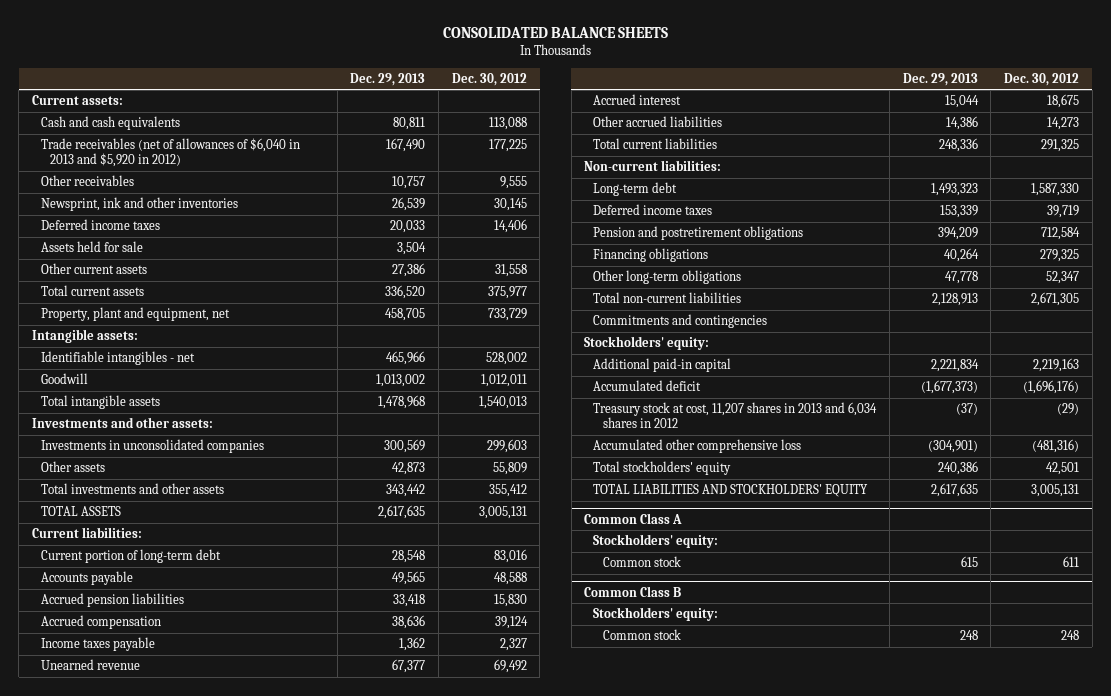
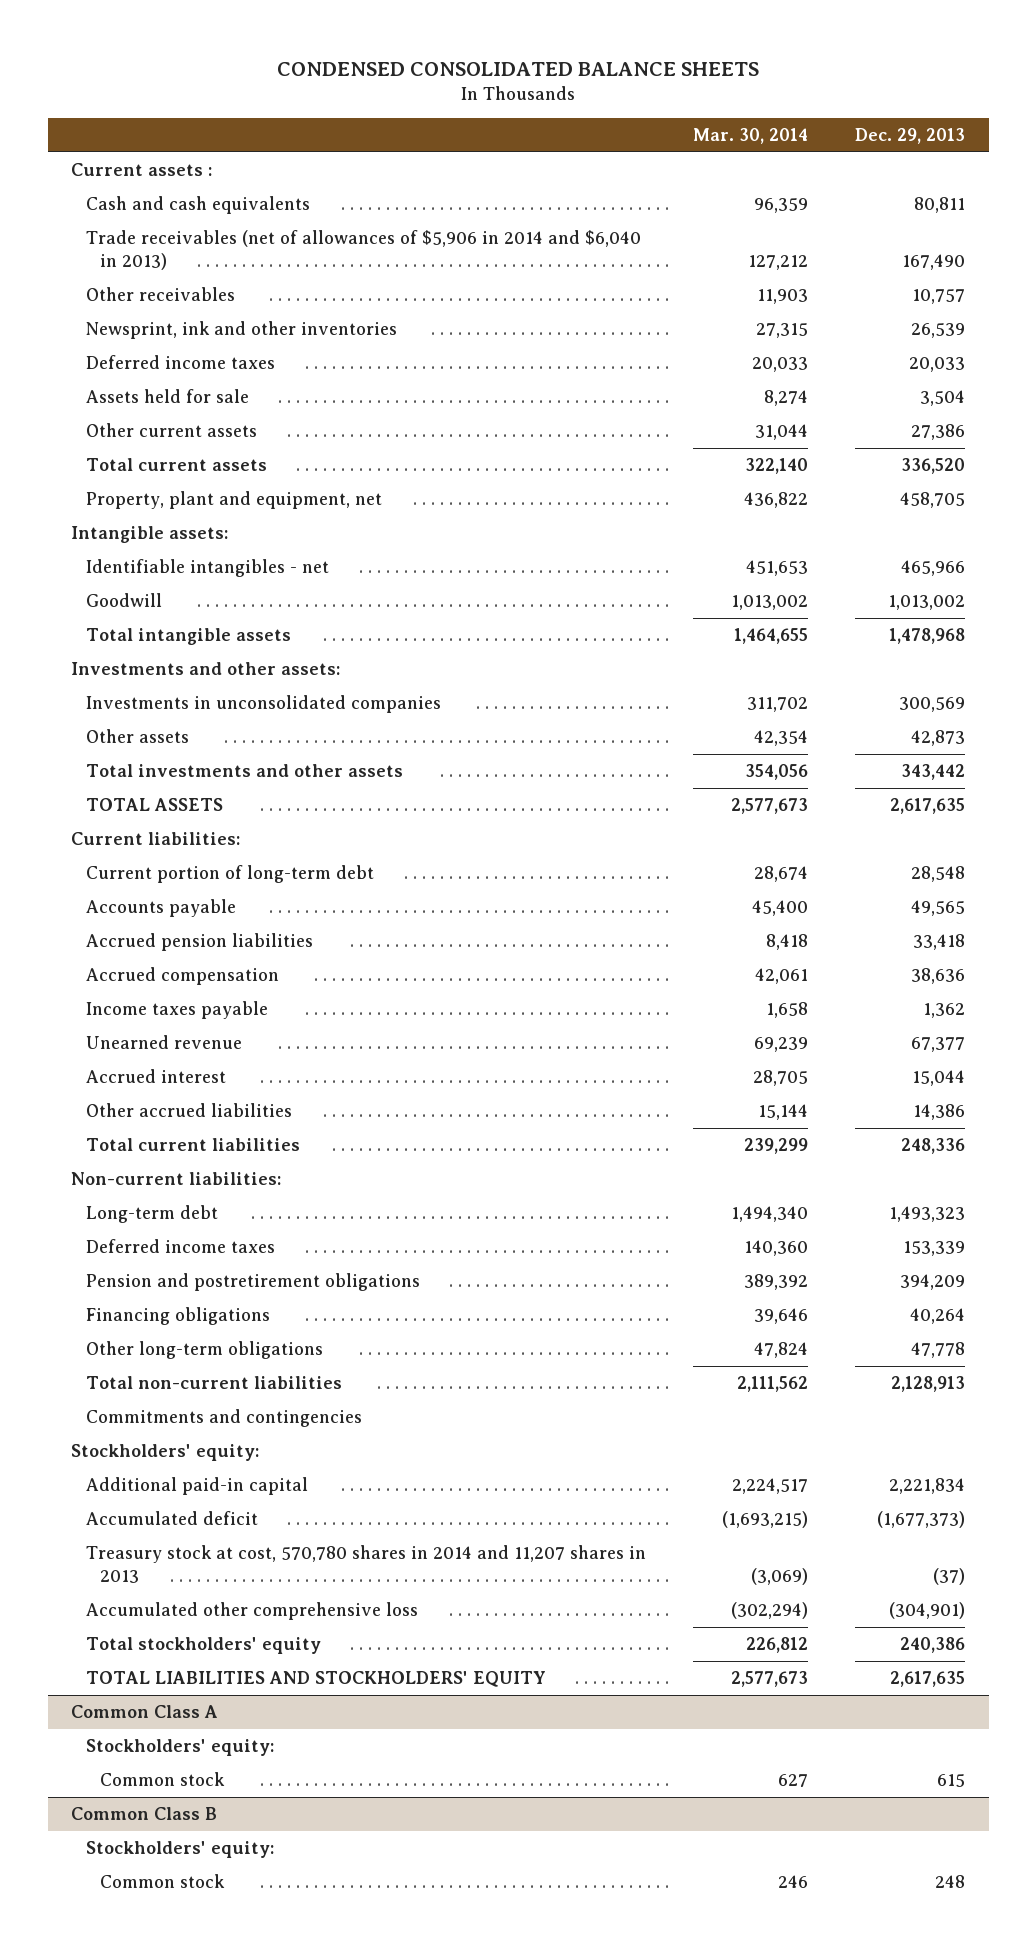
[442,27,668,39] CONSOLIDATED BALANCE SHEETS -> [277,61,760,76] CONDENSED CONSOLIDATED BALANCE SHEETS
[451,72,527,86] Dec. 30, 2012 -> none
none -> [692,128,808,145] Mar. 30, 2014
[31,95,123,106] Current assets: -> [71,163,213,177] Current assets :
[41,138,301,168] Trade receivables (net of allowances of $6,040 in 2013 and $5,920 in 2012) -> [85,230,641,271] Trade receivables (net of allowances of $5,906 in 2014 and $6,040 in 2013)
[593,402,878,429] Treasury stock at cost, 11,207 shares in 2013 and 6,034 shares in 2012 -> [85,1545,646,1584] Treasury stock at cost, 570,780 shares in 2014 and 11,207 shares in 2013

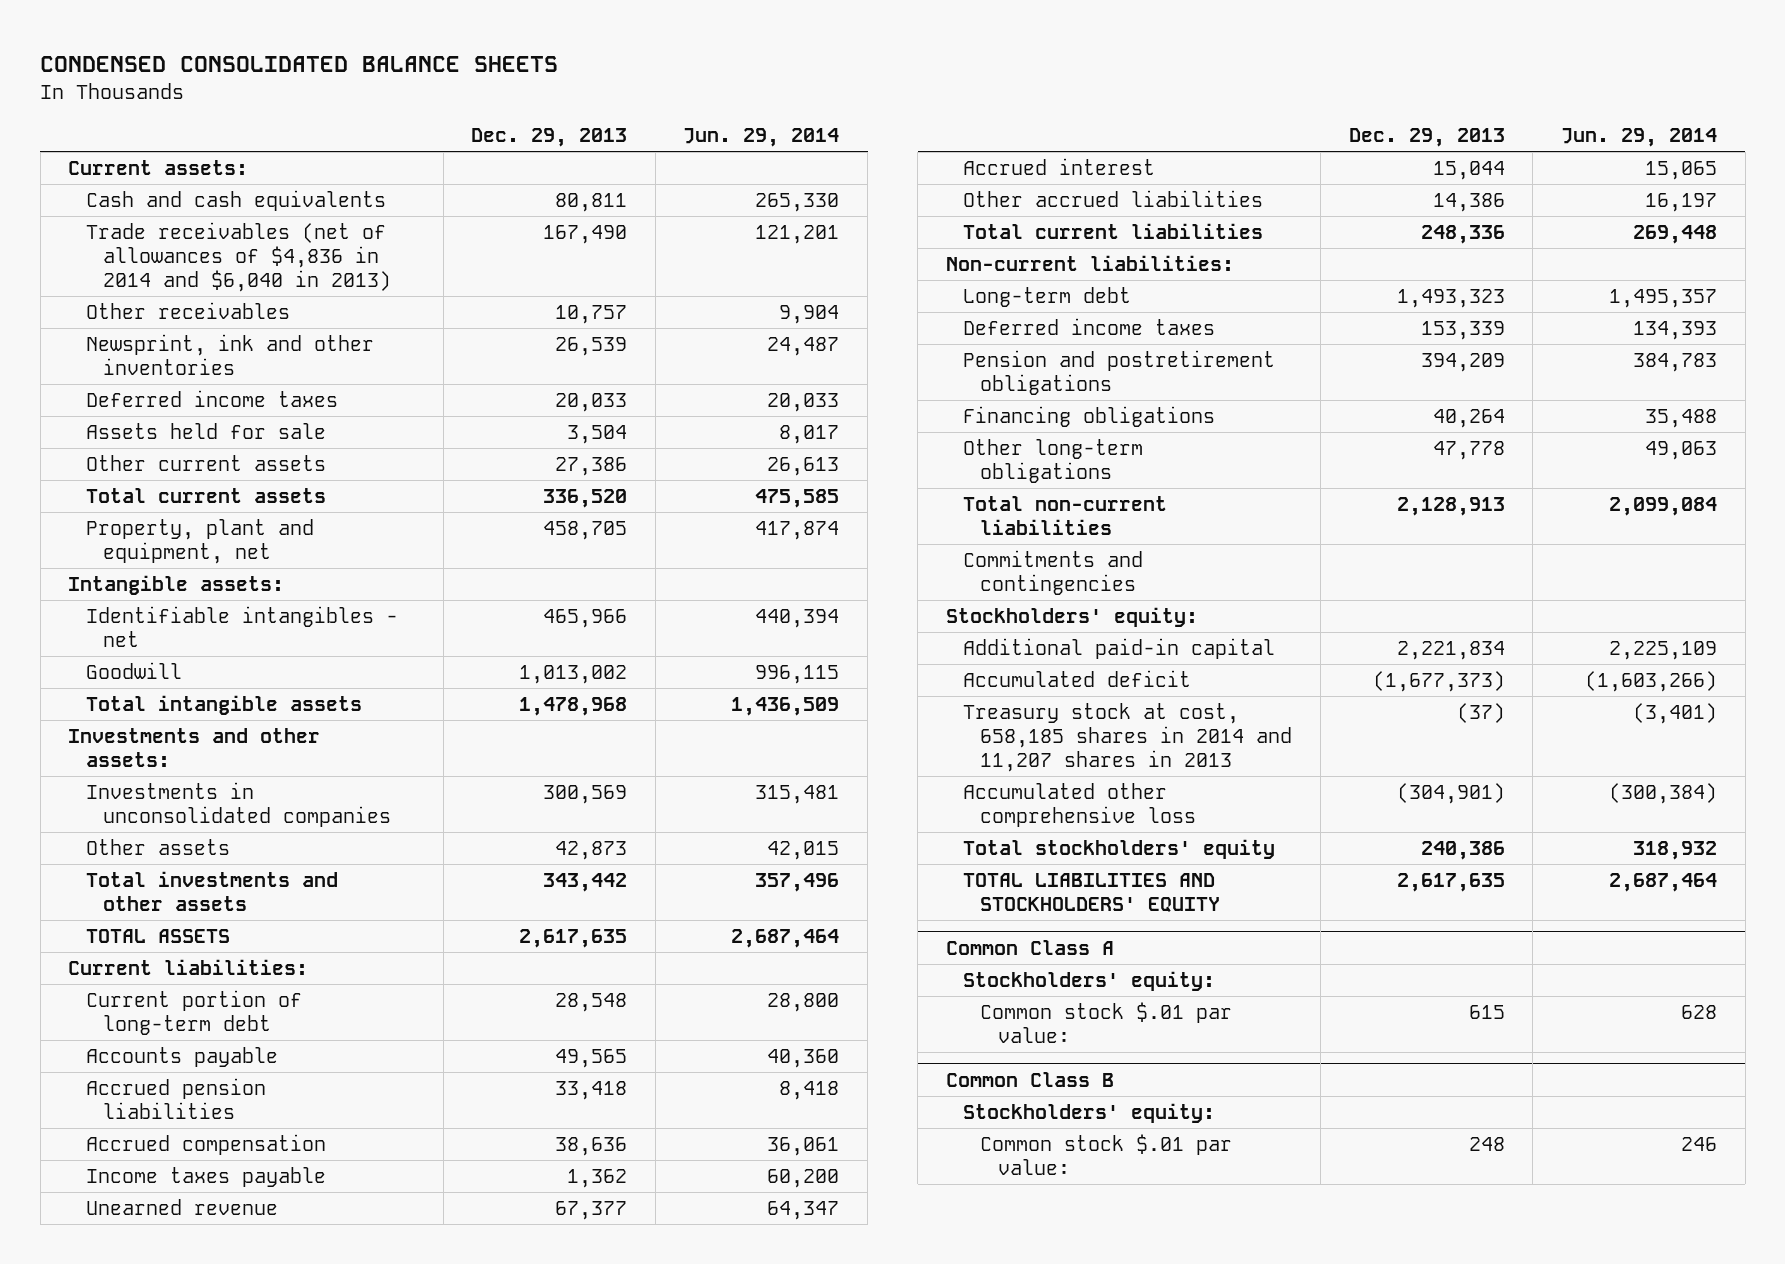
[692,128,808,145] Mar. 30, 2014 -> none
none -> [683,128,840,148] Jun. 29, 2014
[71,163,213,177] Current assets : -> [68,160,249,176] Current assets:
[85,230,641,271] Trade receivables (net of allowances of $5,906 in 2014 and $6,040 in 2013) -> [85,222,391,292] Trade receivables (net of allowances of $4,836 in 2014 and $6,040 in 2013)
[85,1545,646,1584] Treasury stock at cost, 570,780 shares in 2014 and 11,207 shares in 2013 -> [963,703,1293,772] Treasury stock at cost, 658,185 shares in 2014 and 11,207 shares in 2013
[100,1772,226,1787] Common stock -> [980,1002,1233,1044] Common stock $.01 par value:
[100,1874,226,1889] Common stock -> [980,1134,1233,1176] Common stock $.01 par value:

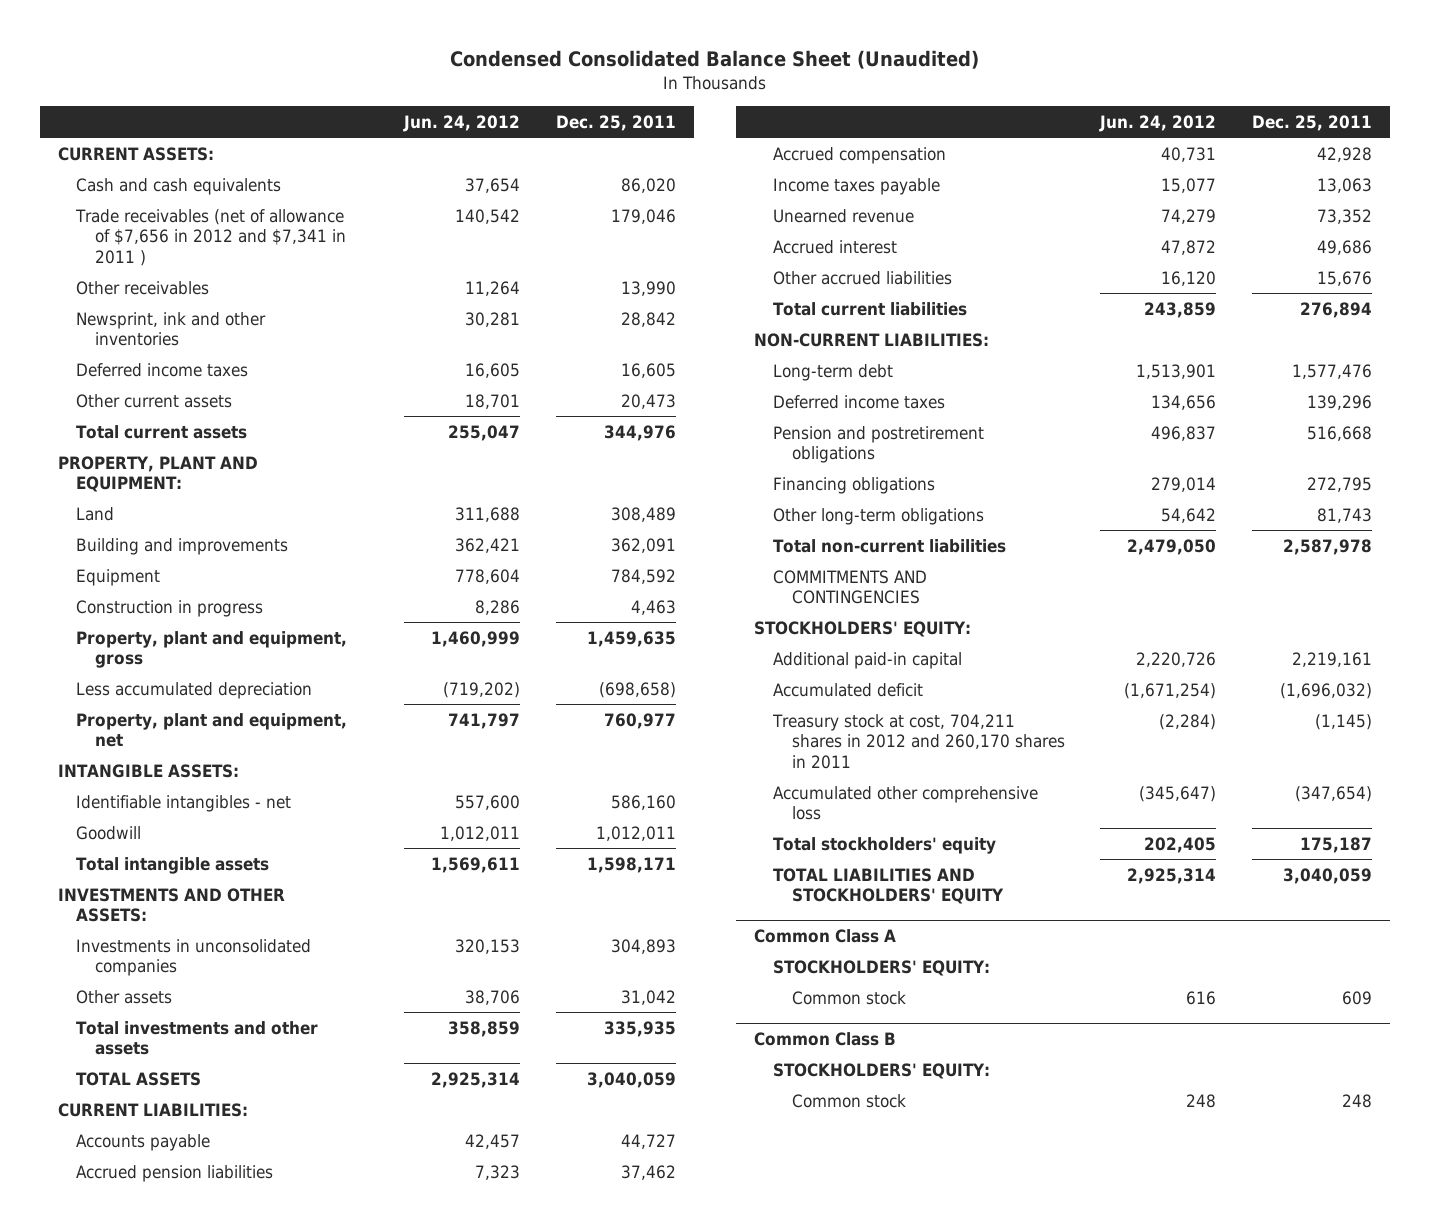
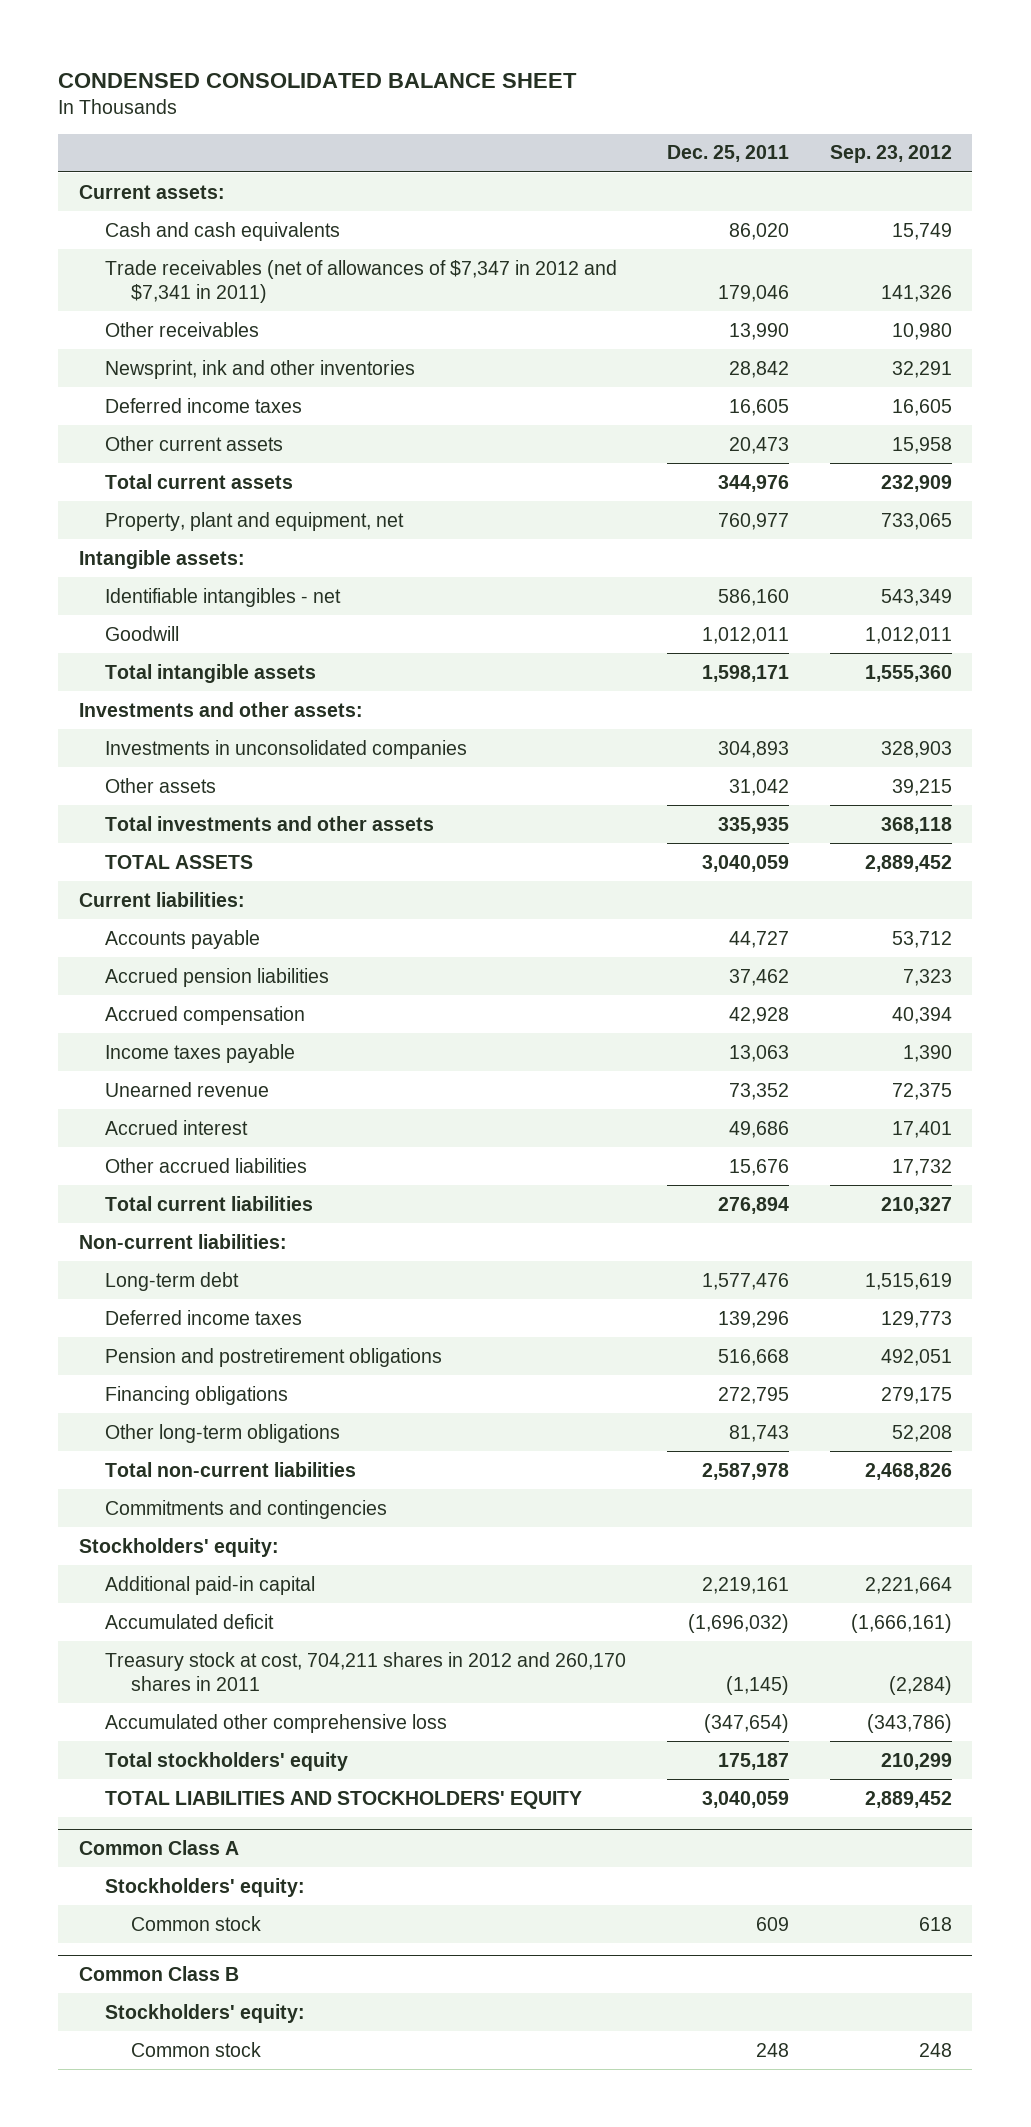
[449,50,979,70] Condensed Consolidated Balance Sheet (Unaudited) -> [58,73,578,89] CONDENSED CONSOLIDATED BALANCE SHEET
[403,114,521,132] Jun. 24, 2012 -> none
none -> [830,145,953,164] Sep. 23, 2012
[57,146,214,161] CURRENT ASSETS: -> [78,184,225,199] Current assets:
[75,208,347,266] Trade receivables (net of allowance of $7,656 in 2012 and $7,341 in 2011 ) -> [105,259,618,304] Trade receivables (net of allowances of $7,347 in 2012 and $7,341 in 2011)
[57,455,258,493] PROPERTY, PLANT AND EQUIPMENT: -> none
[76,506,115,521] Land -> none
[76,537,289,555] Building and improvements -> none
[76,568,161,586] Equipment -> none
[76,599,264,617] Construction in progress -> none
[76,630,348,669] Property, plant and equipment, gross -> none
[76,681,313,699] Less accumulated depreciation -> none
[57,763,239,778] INTANGIBLE ASSETS: -> [78,549,245,569] Intangible assets:
[57,887,285,923] INVESTMENTS AND OTHER ASSETS: -> [78,701,363,717] Investments and other assets:
[57,1102,248,1117] CURRENT LIABILITIES: -> [78,891,245,907] Current liabilities:
[753,332,989,347] NON-CURRENT LIABILITIES: -> [78,1233,287,1249] Non-current liabilities:
[772,569,927,605] COMMITMENTS AND CONTINGENCIES -> [105,1499,388,1519] Commitments and contingencies
[753,620,971,637] STOCKHOLDERS' EQUITY: -> [78,1537,279,1557] Stockholders' equity:
[772,959,990,976] STOCKHOLDERS' EQUITY: -> [105,1877,306,1897] Stockholders' equity:
[772,1062,990,1079] STOCKHOLDERS' EQUITY: -> [105,2003,306,2023] Stockholders' equity:

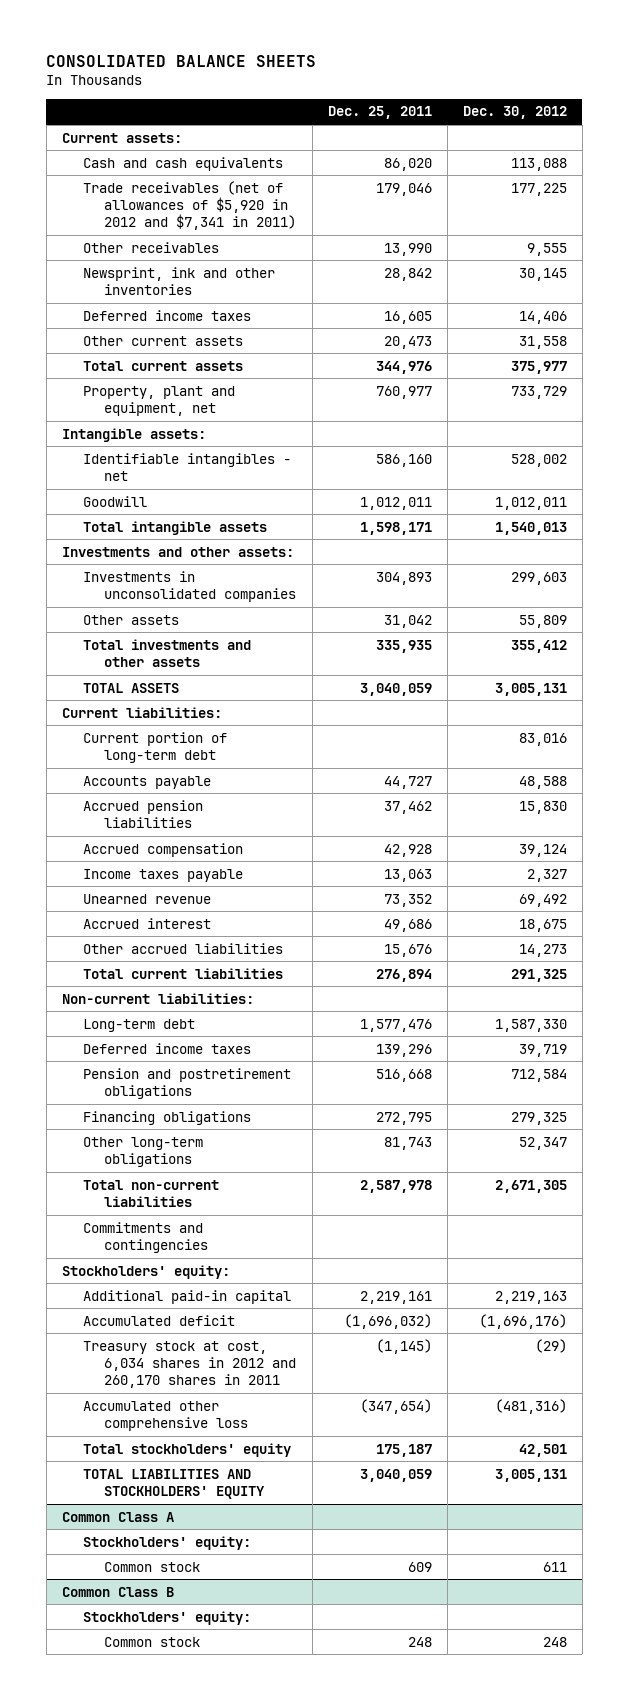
[58,73,578,89] CONDENSED CONSOLIDATED BALANCE SHEET -> [46,55,317,68] CONSOLIDATED BALANCE SHEETS
[830,145,953,164] Sep. 23, 2012 -> none
none -> [462,106,567,120] Dec. 30, 2012
[105,259,618,304] Trade receivables (net of allowances of $7,347 in 2012 and $7,341 in 2011) -> [83,180,297,230] Trade receivables (net of allowances of $5,920 in 2012 and $7,341 in 2011)
none -> [83,731,228,763] Current portion of long-term debt
[105,1651,627,1692] Treasury stock at cost, 704,211 shares in 2012 and 260,170 shares in 2011 -> [83,1340,297,1388] Treasury stock at cost, 6,034 shares in 2012 and 260,170 shares in 2011

